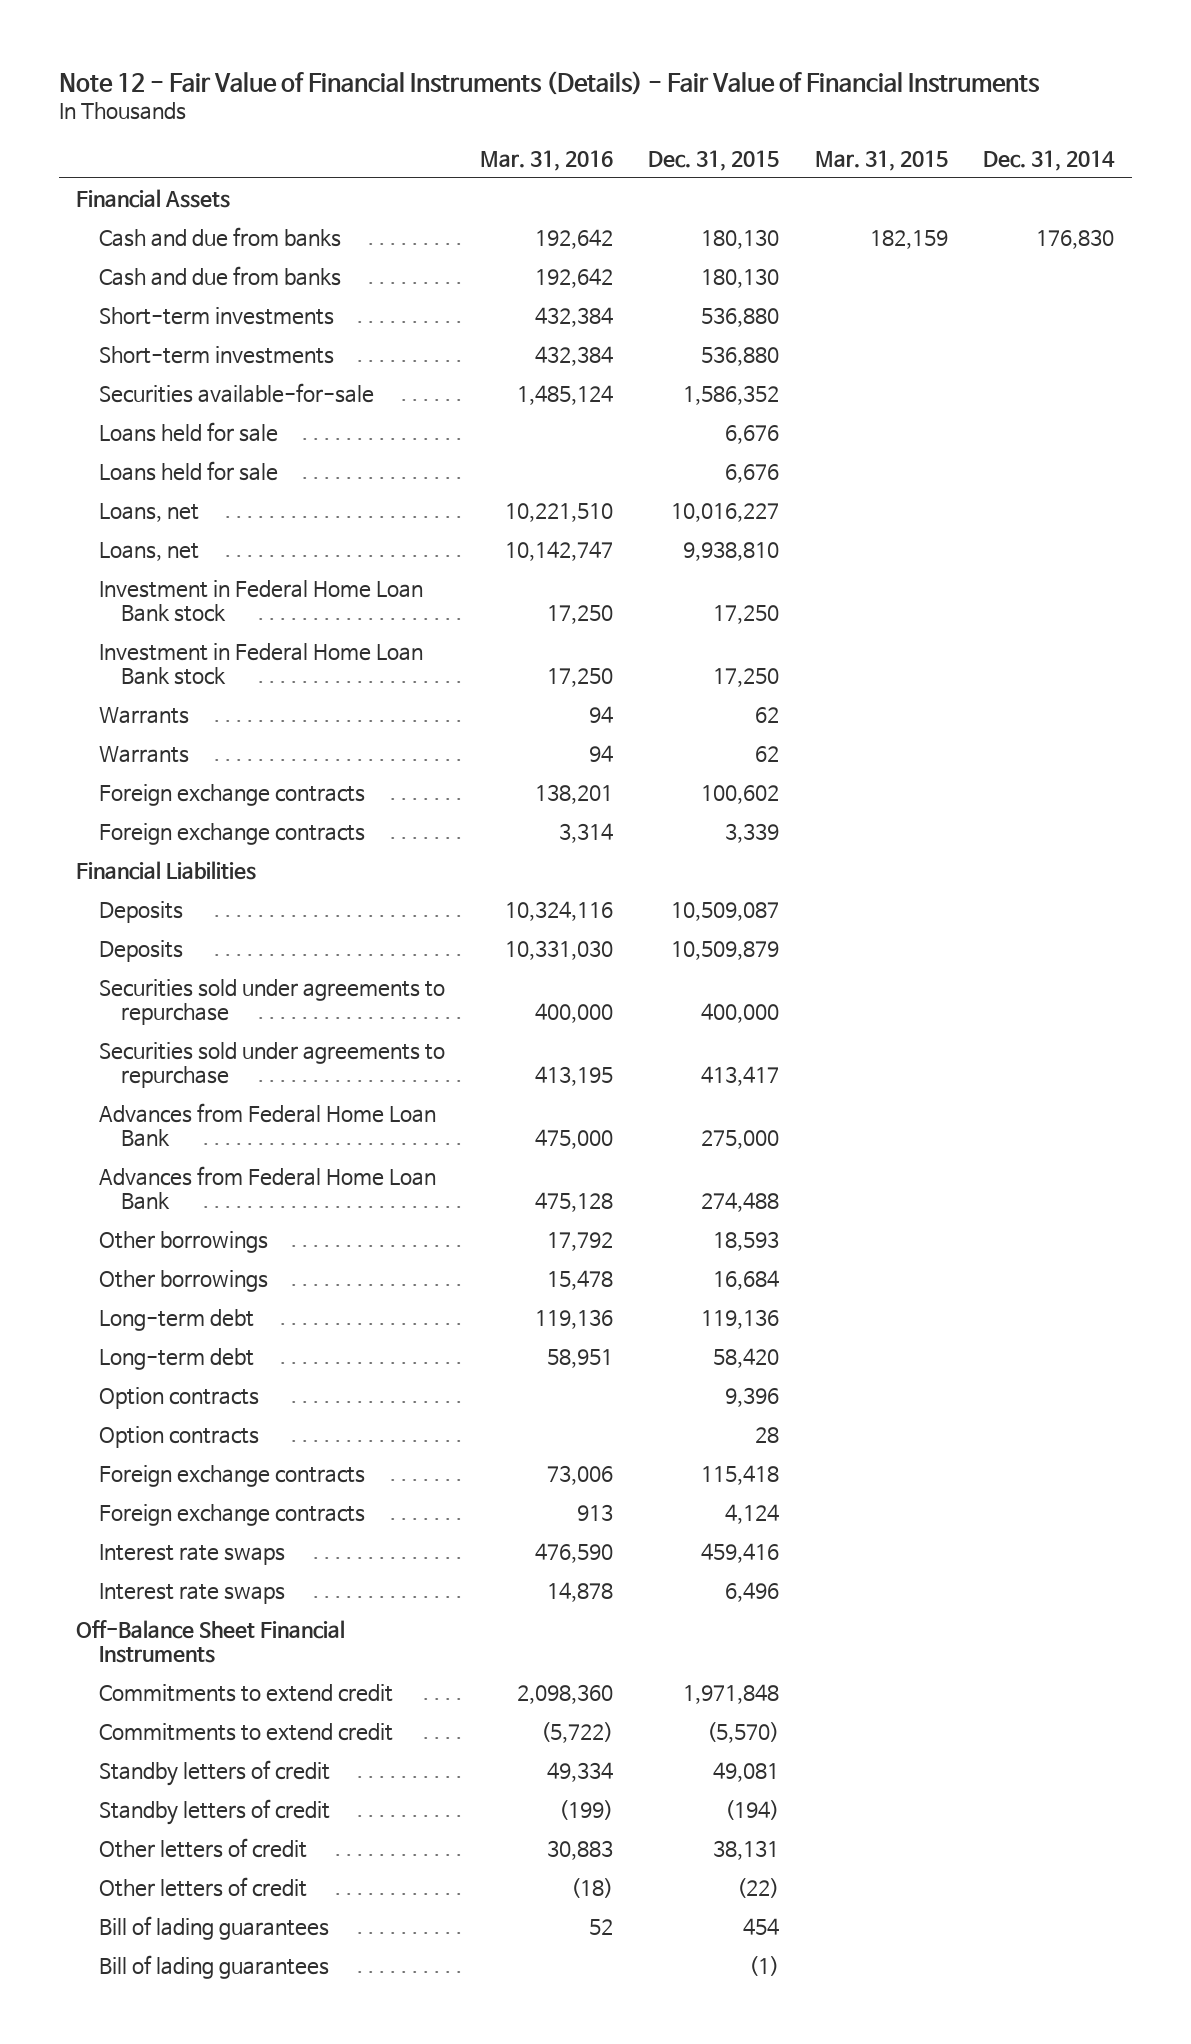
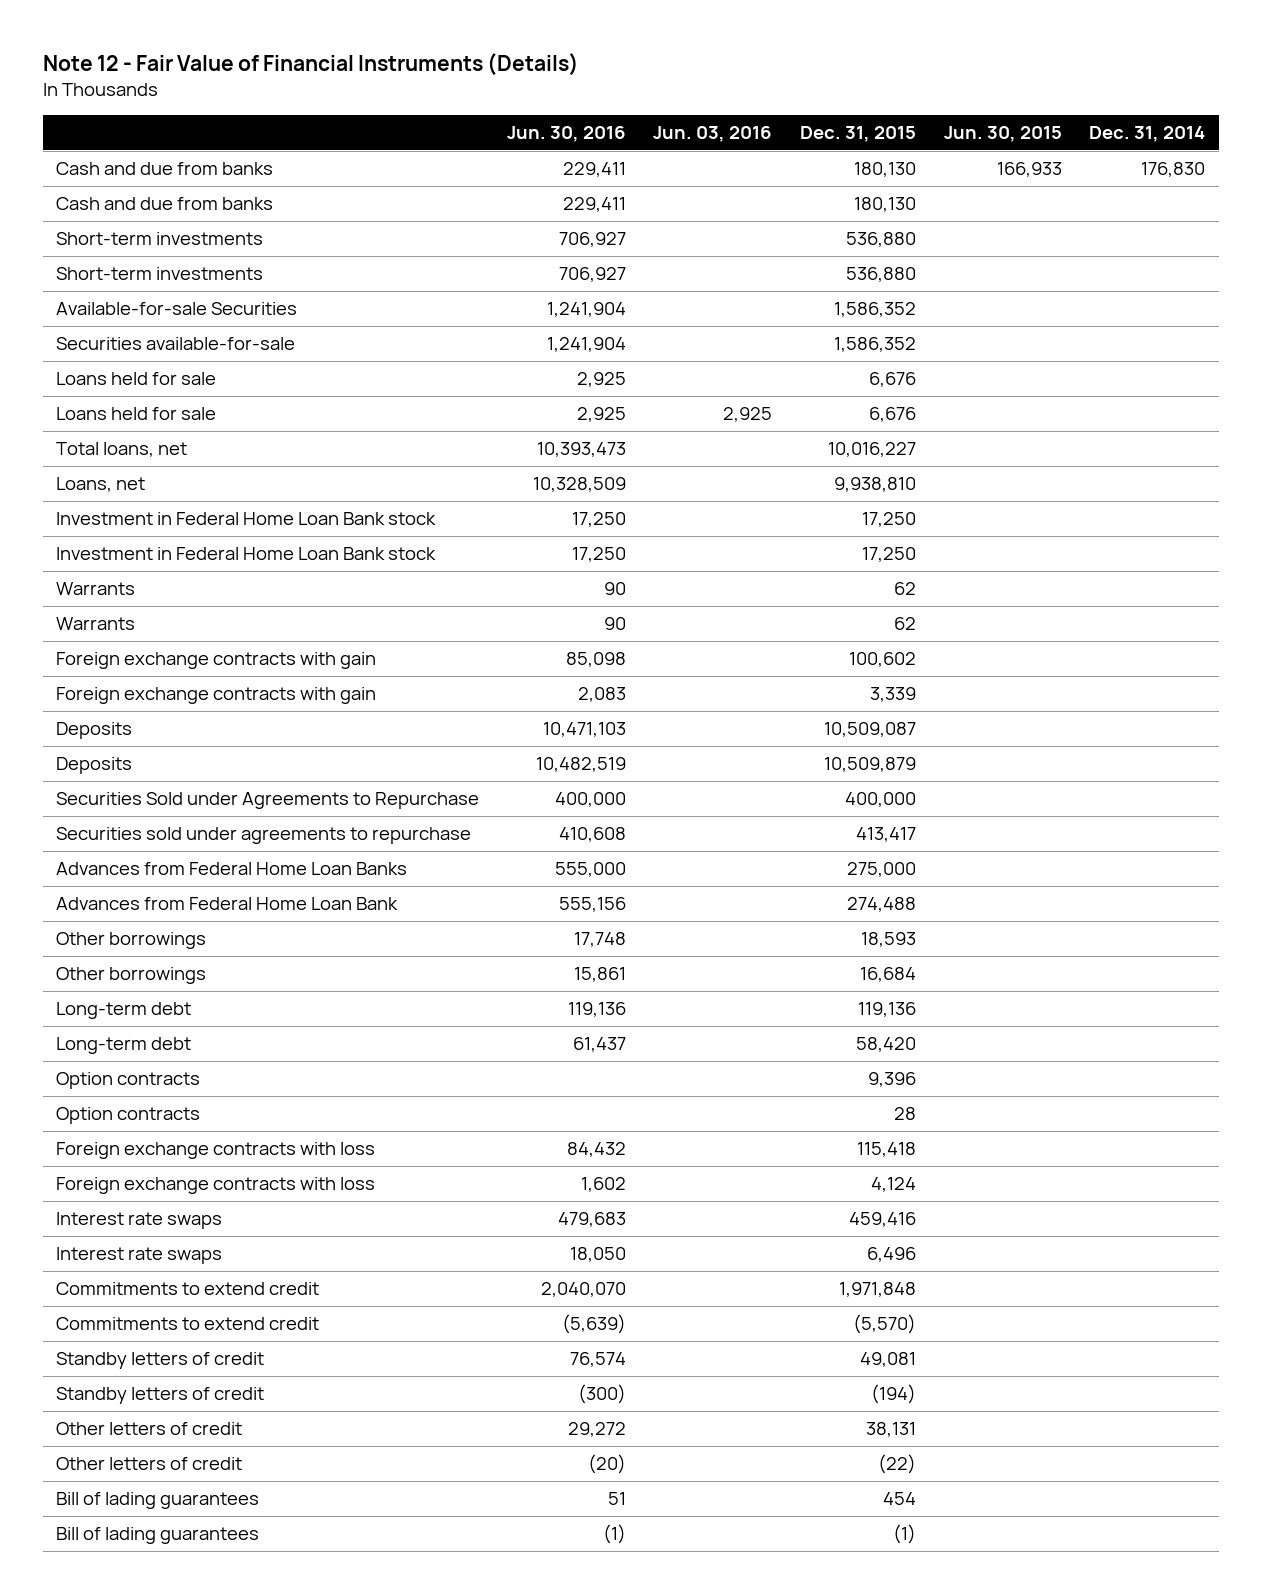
[58,70,1040,95] Note 12 - Fair Value of Financial Instruments (Details) - Fair Value of Financial Instruments -> [42,53,579,76] Note 12 - Fair Value of Financial Instruments (Details)
[480,149,614,171] Mar. 31, 2016 -> none
[814,149,948,171] Mar. 31, 2015 -> none
none -> [506,125,626,142] Jun. 30, 2016
none -> [653,125,773,142] Jun. 03, 2016
none -> [943,125,1062,142] Jun. 30, 2015
[76,188,231,208] Financial Assets -> none
none -> [56,302,298,316] Available-for-sale Securities
[98,502,199,522] Loans, net -> [56,442,188,458] Total loans, net
[76,860,257,880] Financial Liabilities -> none
[98,783,365,806] Foreign exchange contracts -> [56,652,377,670] Foreign exchange contracts with gain
[98,822,365,845] Foreign exchange contracts -> [56,687,377,705] Foreign exchange contracts with gain
[98,978,445,1026] Securities sold under agreements to repurchase -> [56,792,480,810] Securities Sold under Agreements to Repurchase
[98,1102,436,1148] Advances from Federal Home Loan Bank -> [56,862,408,876] Advances from Federal Home Loan Banks
[98,1464,365,1487] Foreign exchange contracts -> [56,1142,376,1160] Foreign exchange contracts with loss
[98,1503,365,1526] Foreign exchange contracts -> [56,1177,376,1195] Foreign exchange contracts with loss
[76,1619,346,1664] Off-Balance Sheet Financial Instruments -> none

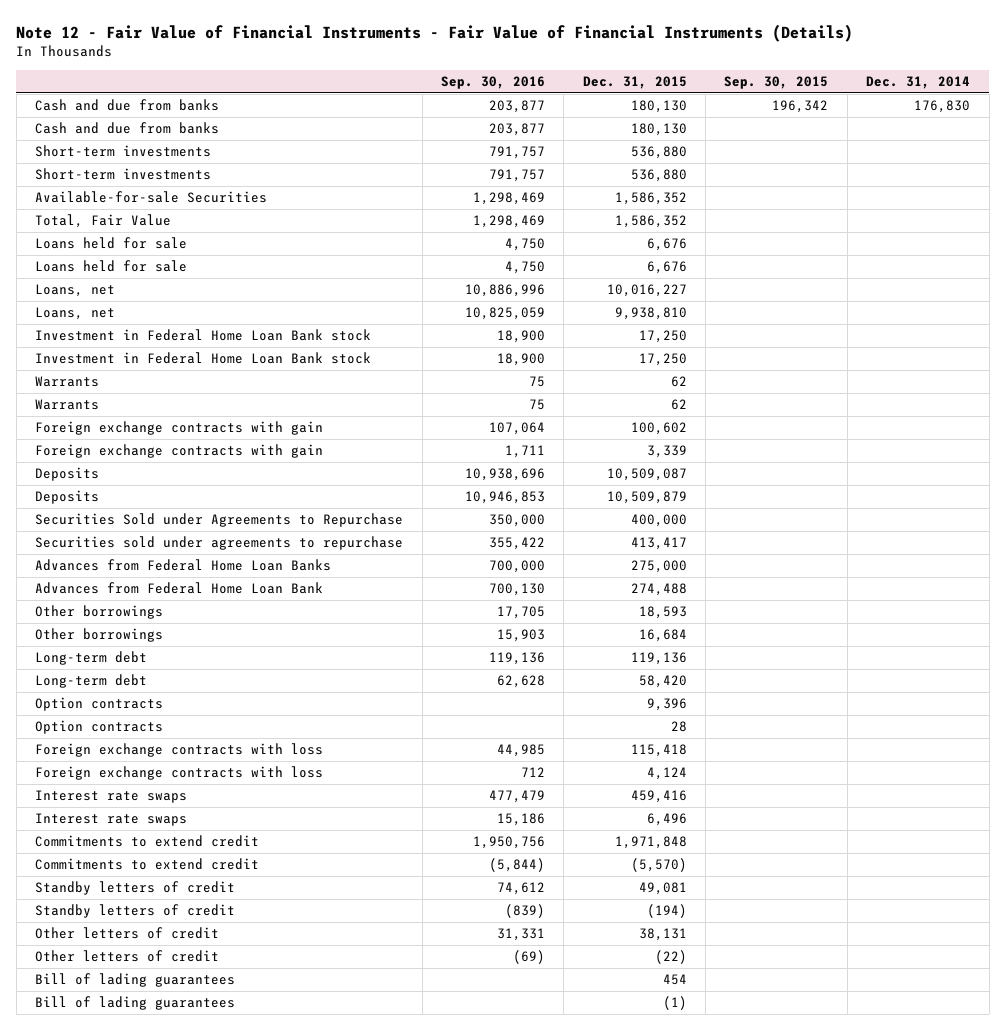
[42,53,579,76] Note 12 - Fair Value of Financial Instruments (Details) -> [16,23,854,42] Note 12 - Fair Value of Financial Instruments - Fair Value of Financial Instruments (Details)
[506,125,626,142] Jun. 30, 2016 -> none
[653,125,773,142] Jun. 03, 2016 -> none
[943,125,1062,142] Jun. 30, 2015 -> none
none -> [440,76,545,90] Sep. 30, 2016
none -> [724,76,829,90] Sep. 30, 2015
[56,337,296,351] Securities available-for-sale -> [35,214,172,229] Total, Fair Value
[56,442,188,458] Total loans, net -> [35,284,116,298] Loans, net

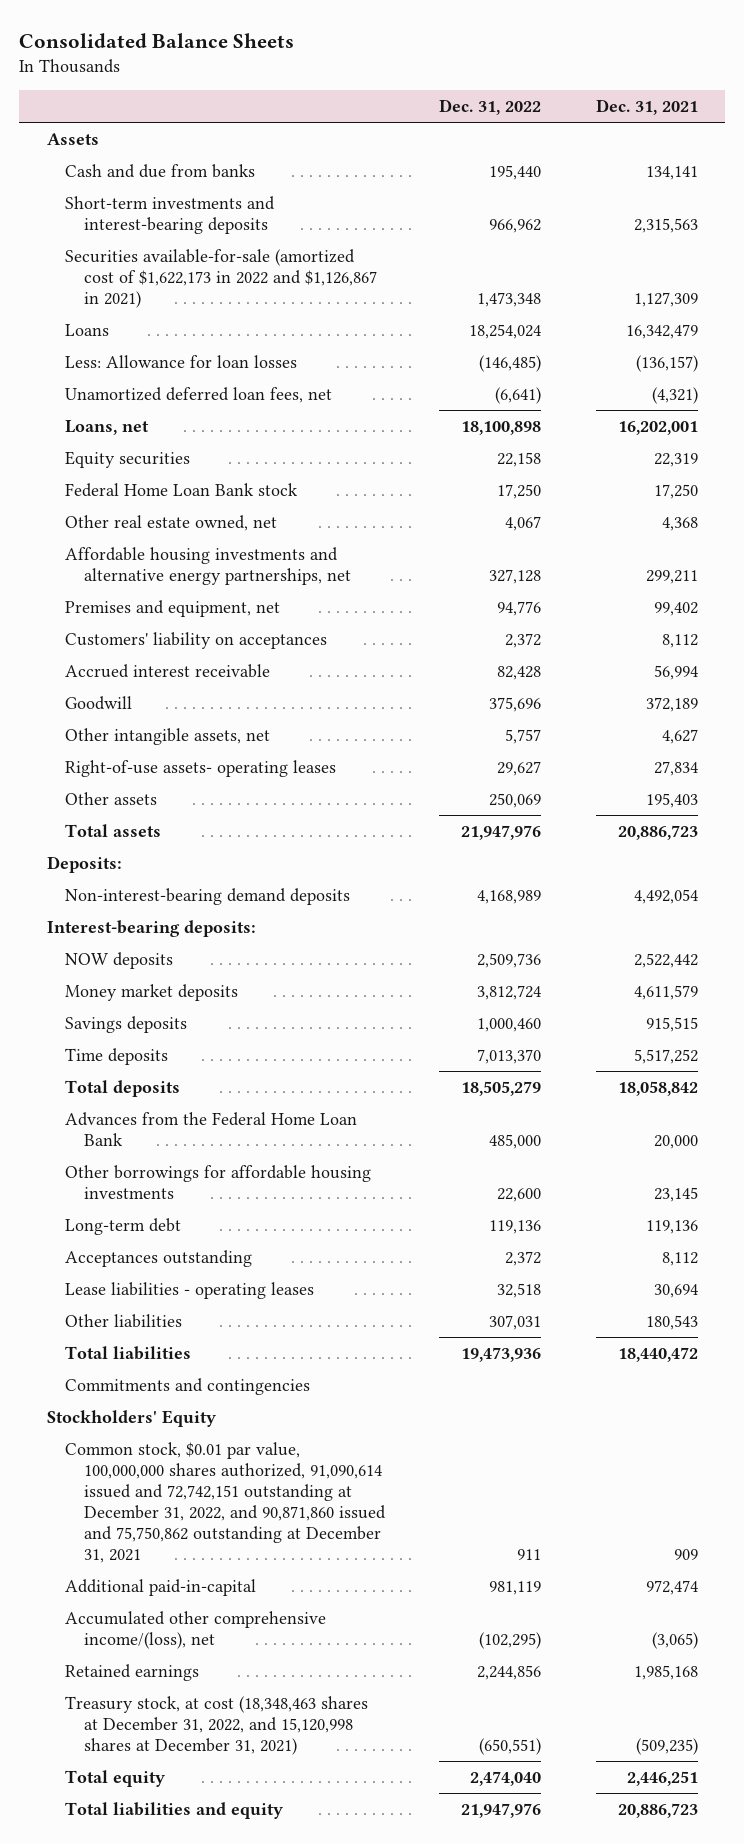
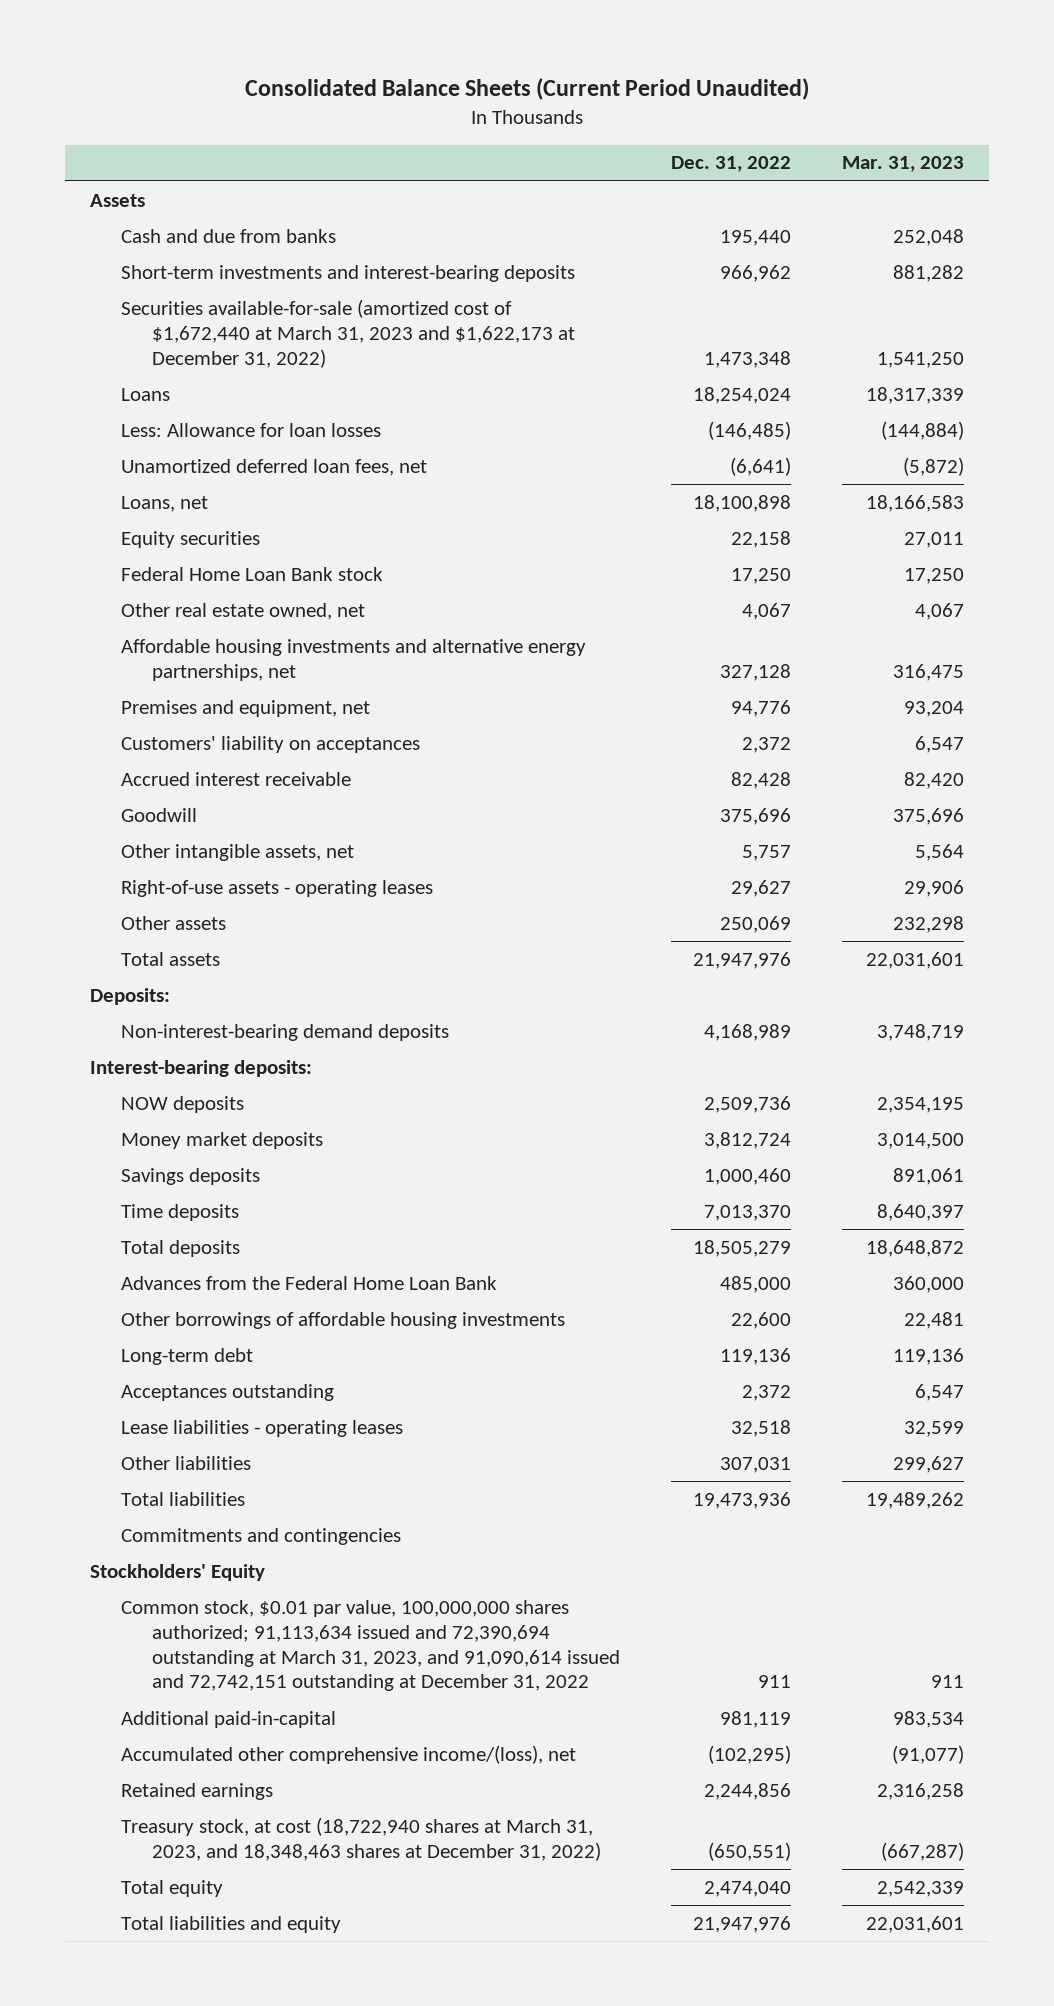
[19,32,295,48] Consolidated Balance Sheets -> [244,78,809,101] Consolidated Balance Sheets (Current Period Unaudited)
[595,99,698,116] Dec. 31, 2021 -> none
none -> [841,156,964,173] Mar. 31, 2023
[65,248,377,308] Securities available-for-sale (amortized cost of $1,622,173 in 2022 and $1,126,867 in 2021) -> [121,298,576,368] Securities available-for-sale (amortized cost of $1,672,440 at March 31, 2023 and $1,622,173 at December 31, 2022)
[65,759,337,777] Right-of-use assets- operating leases -> [121,879,434,897] Right-of-use assets - operating leases
[65,1164,372,1199] Other borrowings for affordable housing investments -> [121,1311,566,1329] Other borrowings of affordable housing investments
[65,1441,386,1563] Common stock, $0.01 par value, 100,000,000 shares authorized, 91,090,614 issued and 72,742,151 outstanding at December 31, 2022, and 90,871,860 issued and 75,750,862 outstanding at December 31, 2021 -> [121,1599,621,1692] Common stock, $0.01 par value, 100,000,000 shares authorized; 91,113,634 issued and 72,390,694 outstanding at March 31, 2023, and 91,090,614 issued and 72,742,151 outstanding at December 31, 2022
[65,1695,369,1755] Treasury stock, at cost (18,348,463 shares at December 31, 2022, and 15,120,998 shares at December 31, 2021) -> [121,1816,602,1861] Treasury stock, at cost (18,722,940 shares at March 31, 2023, and 18,348,463 shares at December 31, 2022)

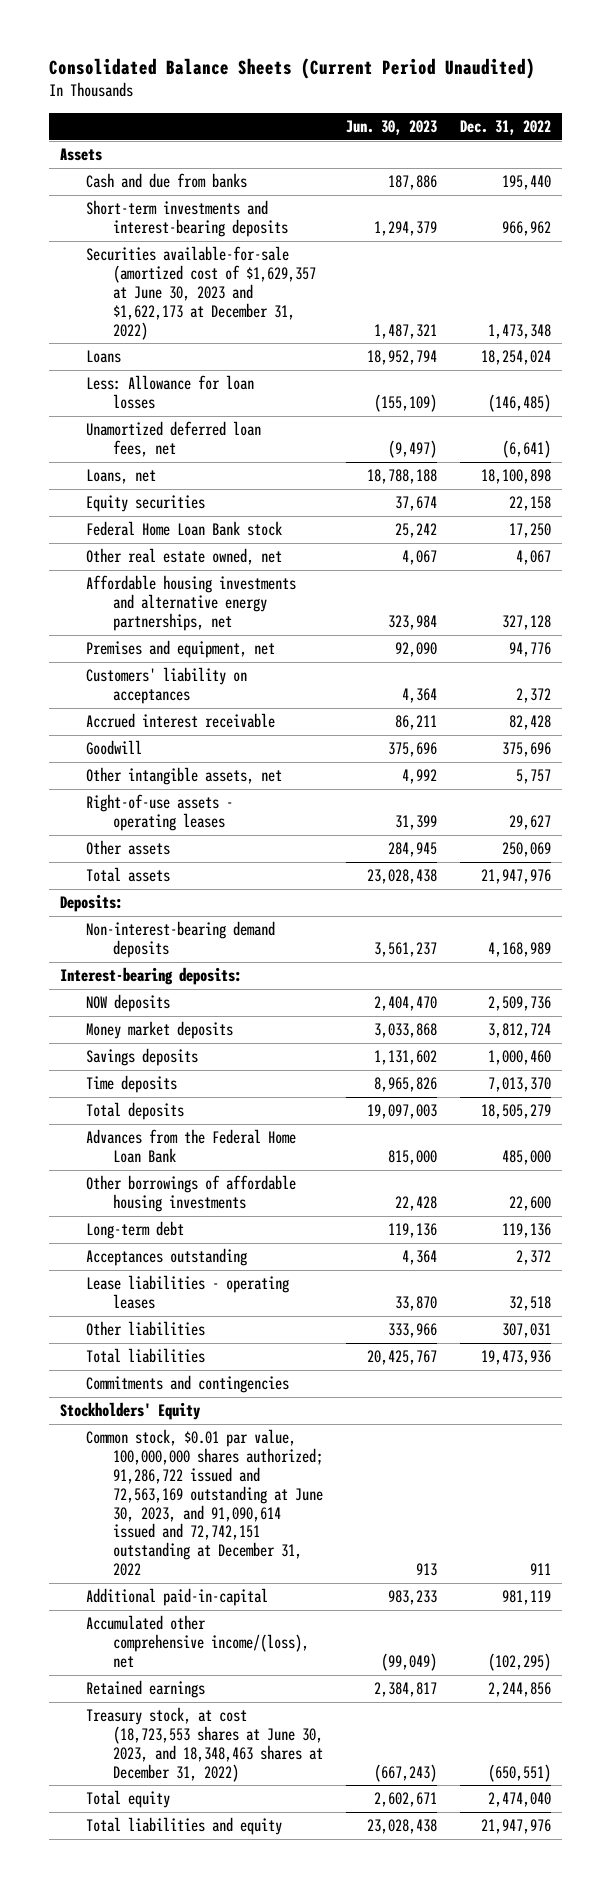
[841,156,964,173] Mar. 31, 2023 -> none
none -> [345,119,437,135] Jun. 30, 2023
[121,298,576,368] Securities available-for-sale (amortized cost of $1,672,440 at March 31, 2023 and $1,622,173 at December 31, 2022) -> [86,246,316,340] Securities available-for-sale (amortized cost of $1,629,357 at June 30, 2023 and $1,622,173 at December 31, 2022)
[121,1599,621,1692] Common stock, $0.01 par value, 100,000,000 shares authorized; 91,113,634 issued and 72,390,694 outstanding at March 31, 2023, and 91,090,614 issued and 72,742,151 outstanding at December 31, 2022 -> [86,1429,323,1577] Common stock, $0.01 par value, 100,000,000 shares authorized; 91,286,722 issued and 72,563,169 outstanding at June 30, 2023, and 91,090,614 issued and 72,742,151 outstanding at December 31, 2022
[121,1816,602,1861] Treasury stock, at cost (18,722,940 shares at March 31, 2023, and 18,348,463 shares at December 31, 2022) -> [86,1707,323,1782] Treasury stock, at cost (18,723,553 shares at June 30, 2023, and 18,348,463 shares at December 31, 2022)

